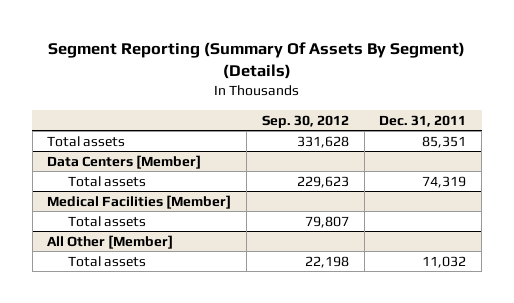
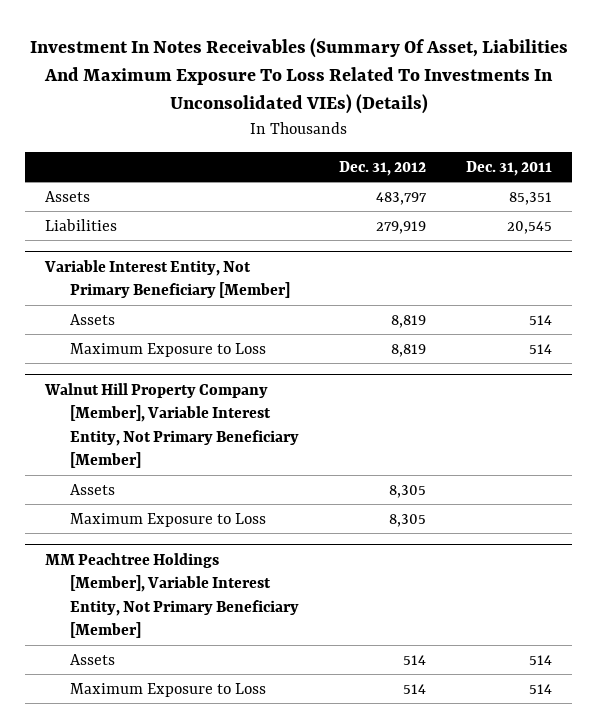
[47,42,465,80] Segment Reporting (Summary Of Assets By Segment) (Details) -> [29,38,568,115] Investment In Notes Receivables (Summary Of Asset, Liabilities And Maximum Exposure To Loss Related To Investments In Unconsolidated VIEs) (Details)
[261,114,349,128] Sep. 30, 2012 -> none
none -> [339,160,427,176] Dec. 31, 2012
[47,154,202,169] Data Centers [Member] -> none
[47,194,232,209] Medical Facilities [Member] -> none
[47,234,174,249] All Other [Member] -> none
[47,135,126,147] Total assets -> [44,190,90,202] Assets
none -> [44,218,117,231] Liabilities
none -> [43,259,291,299] Variable Interest Entity, Not Primary Beneficiary [Member]
[68,175,147,187] Total assets -> [70,313,116,325] Assets
[422,175,467,188] 74,319 -> [529,314,553,325] 514
none -> [70,342,267,357] Maximum Exposure to Loss
none -> [43,382,300,469] Walnut Hill Property Company [Member], Variable Interest Entity, Not Primary Beneficiary [Member]
[68,215,147,227] Total assets -> [70,483,116,495] Assets
none -> [70,512,267,527] Maximum Exposure to Loss
none -> [44,552,300,639] MM Peachtree Holdings [Member], Variable Interest Entity, Not Primary Beneficiary [Member]
[68,255,147,267] Total assets -> [70,653,116,665] Assets
[422,255,467,268] 11,032 -> [529,654,553,665] 514
none -> [70,682,267,697] Maximum Exposure to Loss

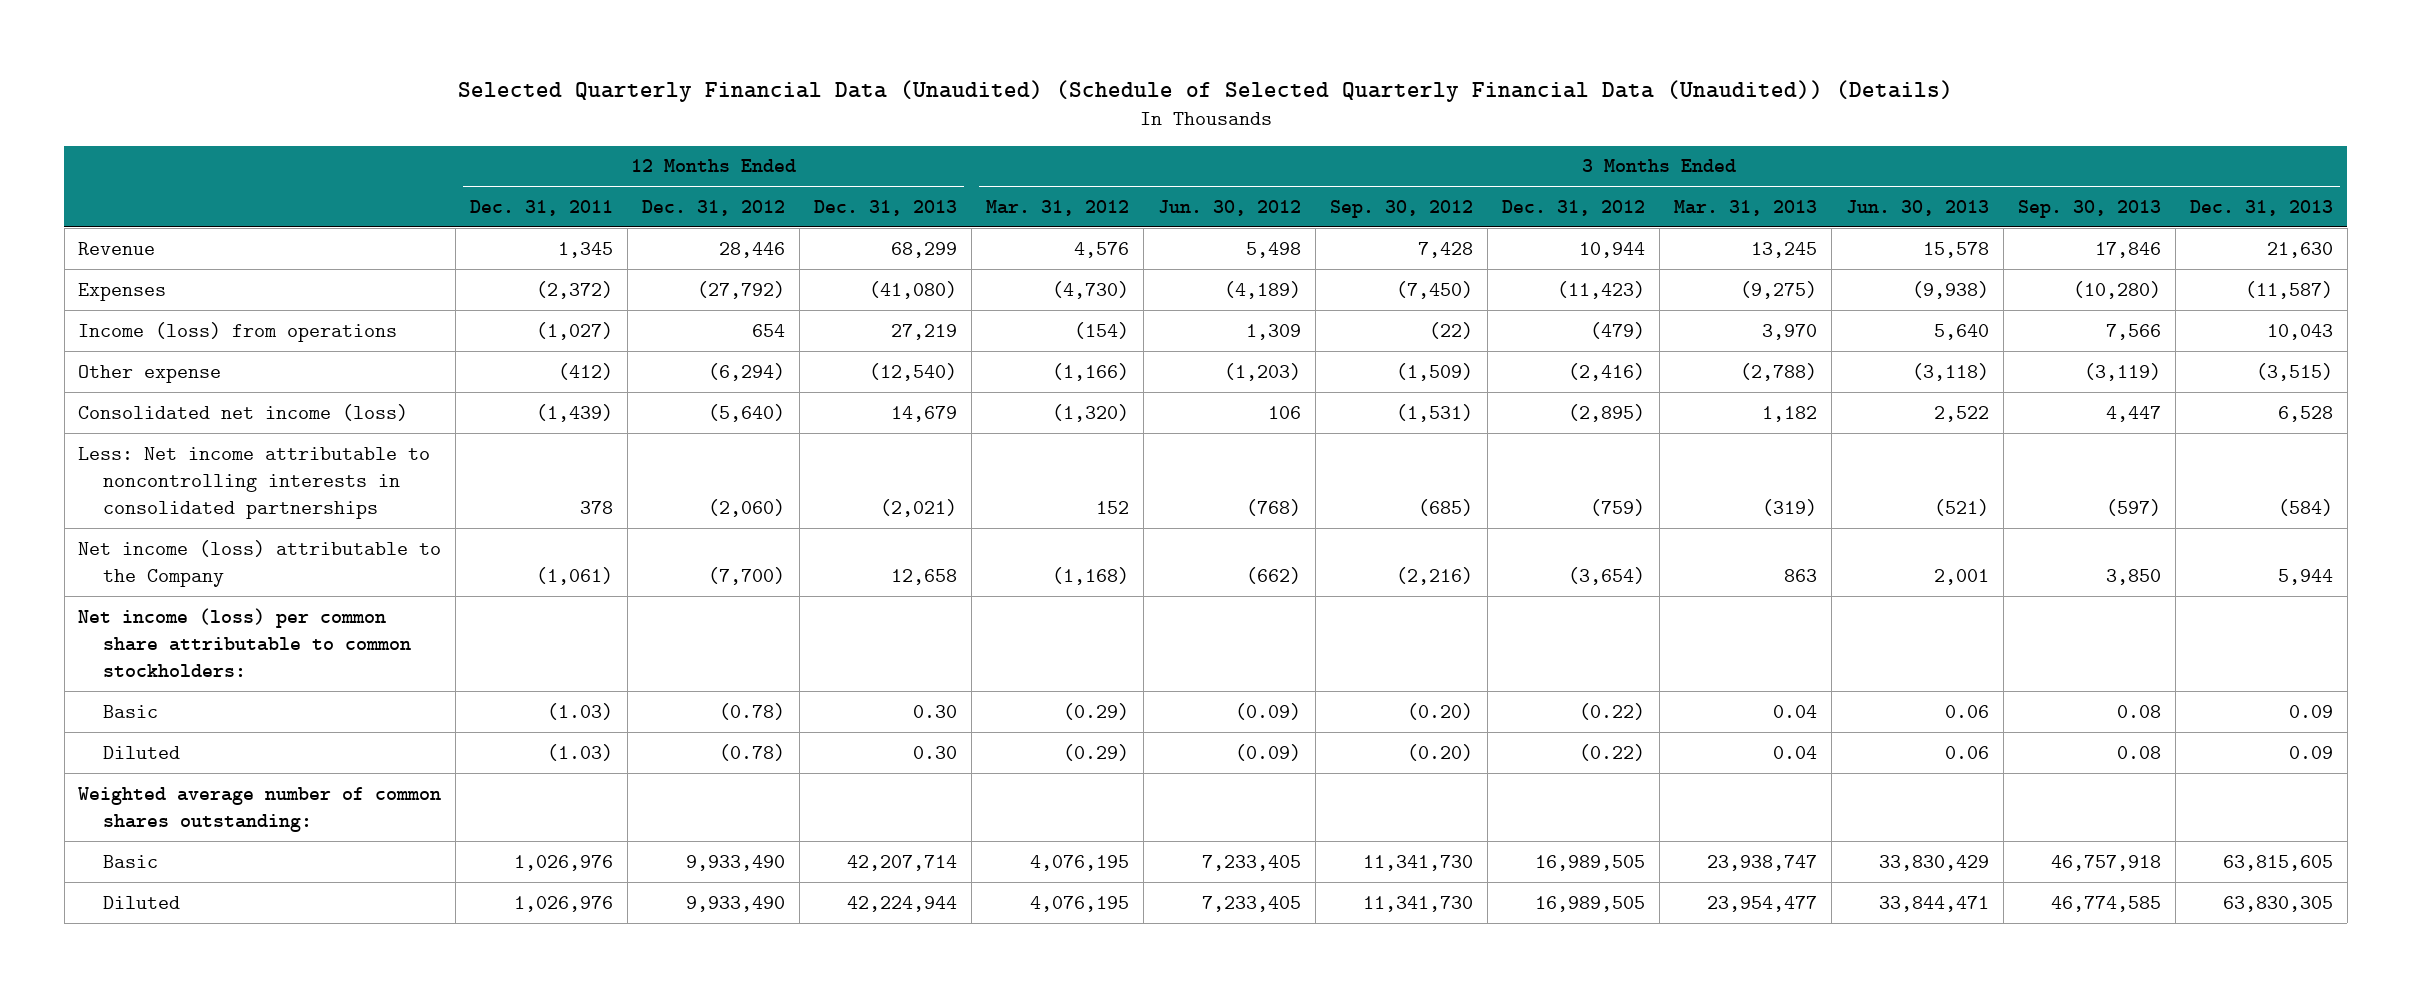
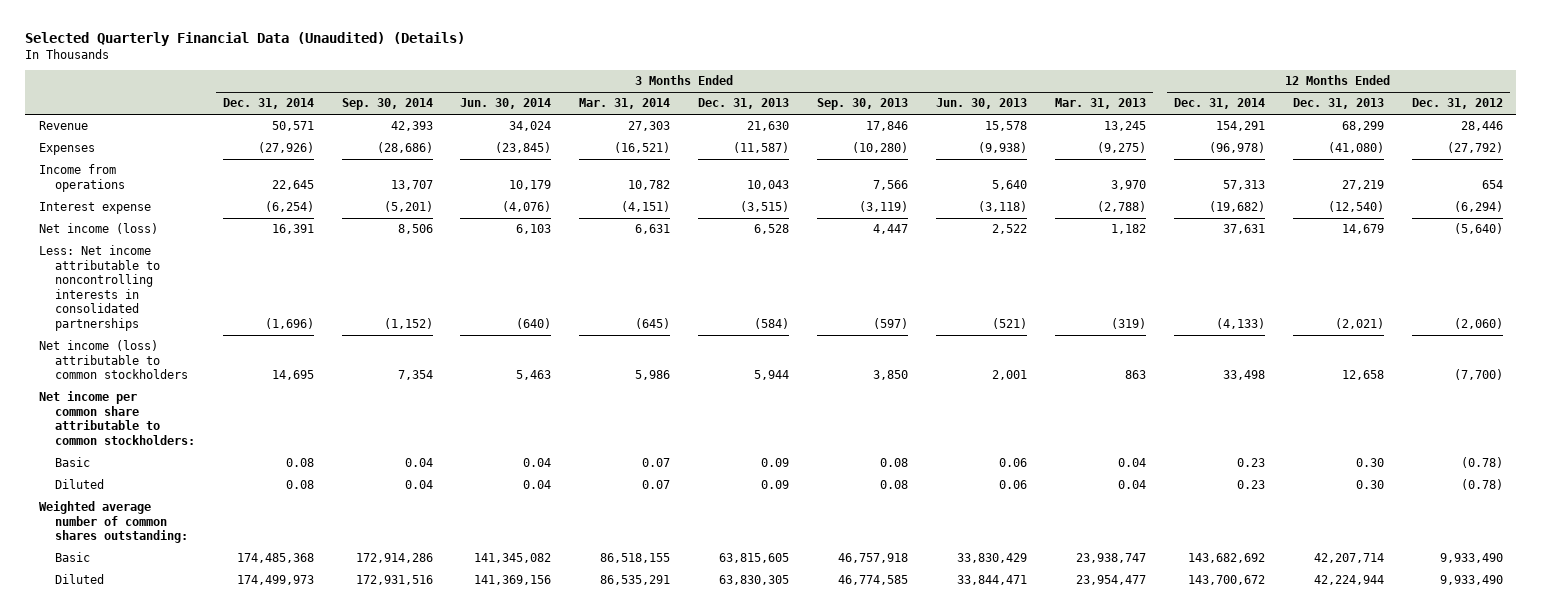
[457,79,1953,102] Selected Quarterly Financial Data (Unaudited) (Schedule of Selected Quarterly Financial Data (Unaudited)) (Details) -> [25,31,466,46] Selected Quarterly Financial Data (Unaudited) (Details)
[470,200,614,217] Dec. 31, 2011 -> none
[986,200,1130,217] Mar. 31, 2012 -> none
[1158,200,1302,217] Jun. 30, 2012 -> none
[1330,200,1474,219] Sep. 30, 2012 -> none
[1501,200,1645,217] Dec. 31, 2012 -> none
none -> [222,98,314,110] Dec. 31, 2014
none -> [341,98,433,111] Sep. 30, 2014
none -> [460,98,552,110] Jun. 30, 2014
none -> [579,98,671,110] Mar. 31, 2014
none -> [1173,98,1265,110] Dec. 31, 2014
[78,321,398,342] Income (loss) from operations -> [38,164,125,192] Income from operations
[78,364,222,383] Other expense -> [38,202,151,215] Interest expense
[78,403,409,421] Consolidated net income (loss) -> [38,223,158,235] Net income (loss)
[78,539,442,587] Net income (loss) attributable to the Company -> [38,340,188,380] Net income (loss) attributable to common stockholders
[78,607,411,678] Net income (loss) per common share attributable to common stockholders: -> [38,391,195,445] Net income per common share attributable to common stockholders:

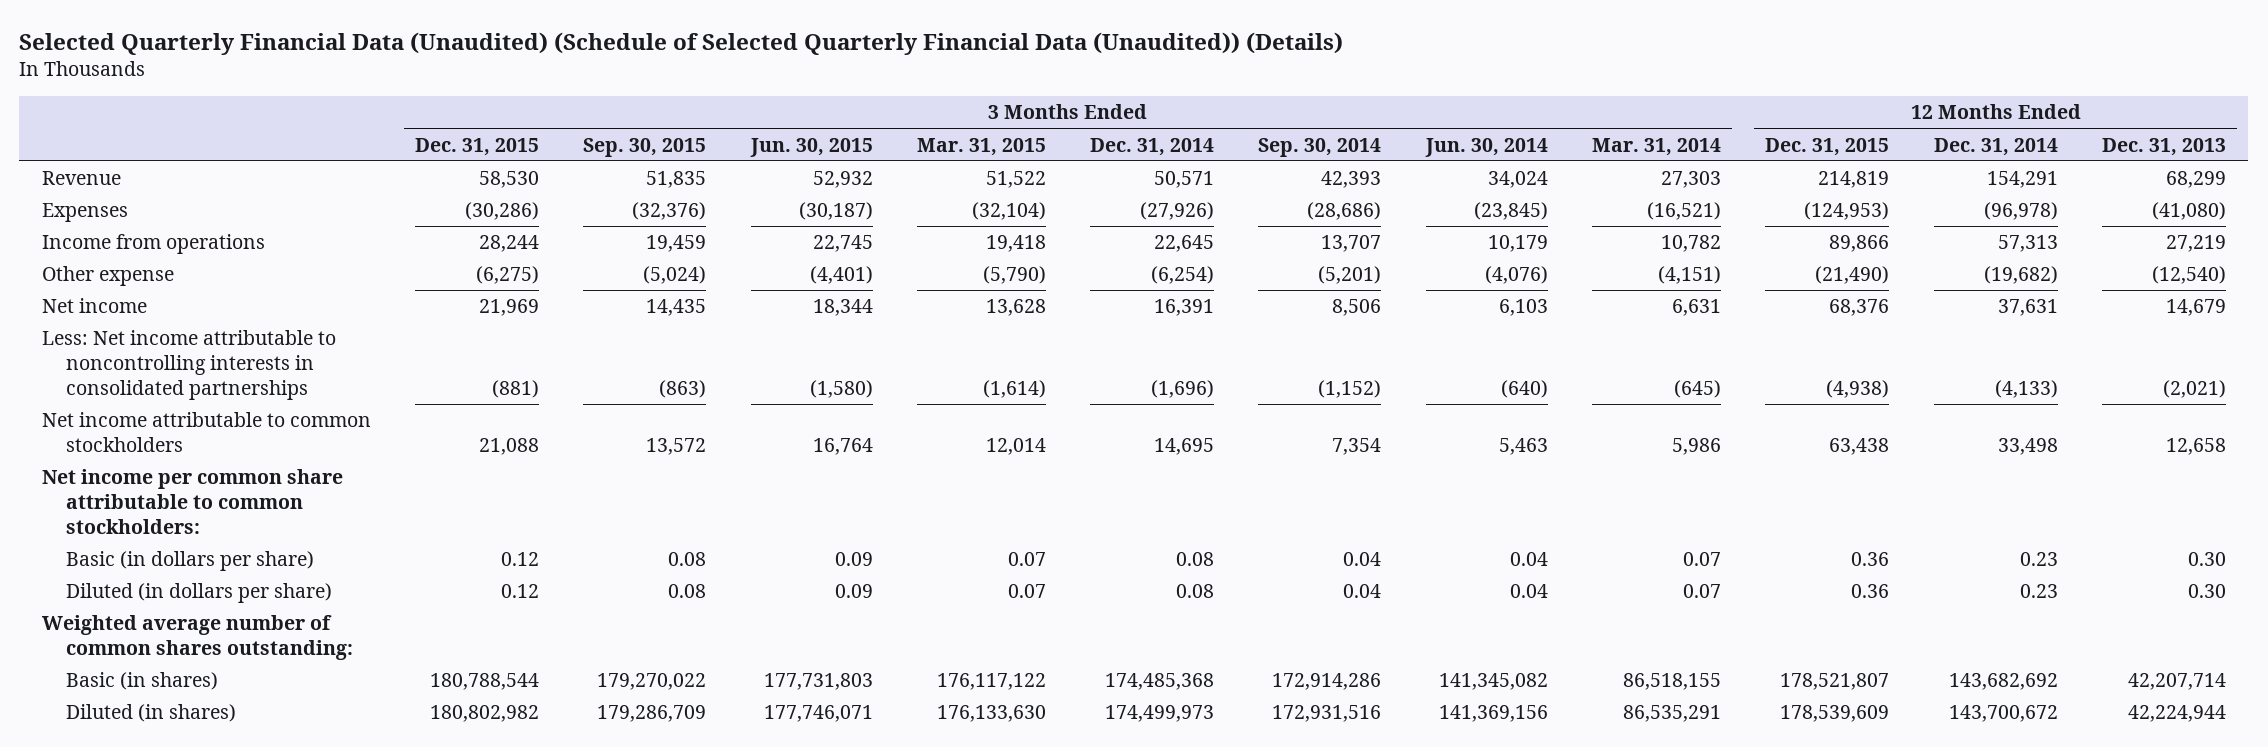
[25,31,466,46] Selected Quarterly Financial Data (Unaudited) (Details) -> [19,31,1344,55] Selected Quarterly Financial Data (Unaudited) (Schedule of Selected Quarterly Financial Data (Unaudited)) (Details)
[698,98,790,110] Dec. 31, 2013 -> none
[817,98,909,111] Sep. 30, 2013 -> none
[935,98,1027,110] Jun. 30, 2013 -> none
[1054,98,1146,110] Mar. 31, 2013 -> none
[1411,98,1503,110] Dec. 31, 2012 -> none
none -> [414,137,539,156] Dec. 31, 2015
none -> [583,137,707,157] Sep. 30, 2015
none -> [749,137,873,157] Jun. 30, 2015
none -> [916,137,1046,156] Mar. 31, 2015
none -> [1765,137,1890,156] Dec. 31, 2015
[38,202,151,215] Interest expense -> [41,266,174,287] Other expense
[38,223,158,235] Net income (loss) -> [41,298,147,314] Net income
[38,340,188,380] Net income (loss) attributable to common stockholders -> [41,412,371,453] Net income attributable to common stockholders
[54,457,90,468] Basic -> [65,551,314,572] Basic (in dollars per share)
[54,479,104,490] Diluted -> [65,583,332,604] Diluted (in dollars per share)
[54,552,90,563] Basic -> [65,672,218,691] Basic (in shares)
[54,574,104,585] Diluted -> [65,704,236,723] Diluted (in shares)

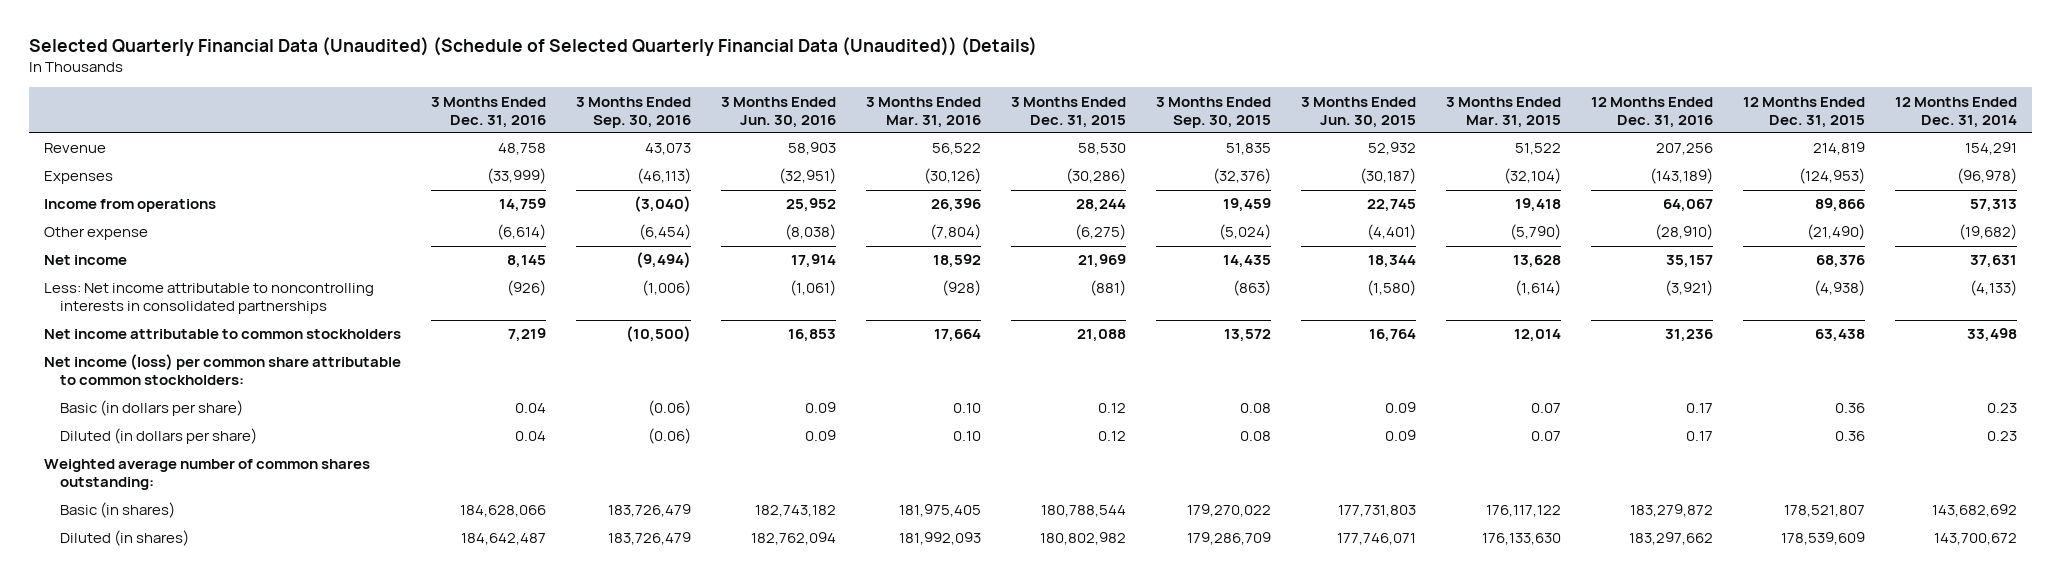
[1090,137,1215,156] Dec. 31, 2014 -> none
[1258,137,1382,157] Sep. 30, 2014 -> none
[1424,137,1548,157] Jun. 30, 2014 -> none
[1592,137,1722,156] Mar. 31, 2014 -> none
[2101,137,2226,156] Dec. 31, 2013 -> none
none -> [430,96,546,128] 3 Months Ended Dec. 31, 2016
none -> [575,96,691,128] 3 Months Ended Sep. 30, 2016
none -> [720,96,836,128] 3 Months Ended Jun. 30, 2016
none -> [865,96,981,128] 3 Months Ended Mar. 31, 2016
none -> [1590,96,1713,128] 12 Months Ended Dec. 31, 2016
[41,469,343,535] Net income per common share attributable to common stockholders: -> [43,354,401,386] Net income (loss) per common share attributable to common stockholders:

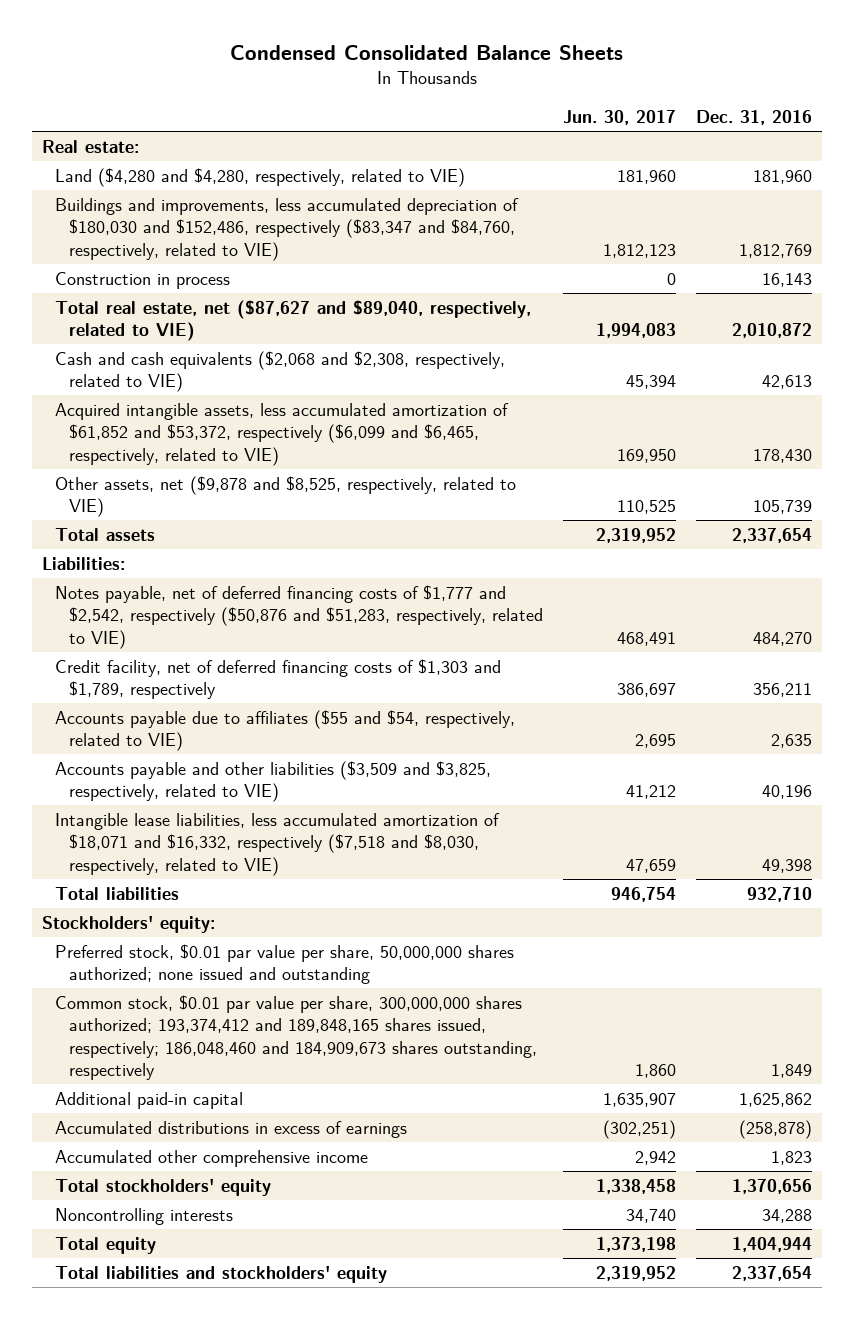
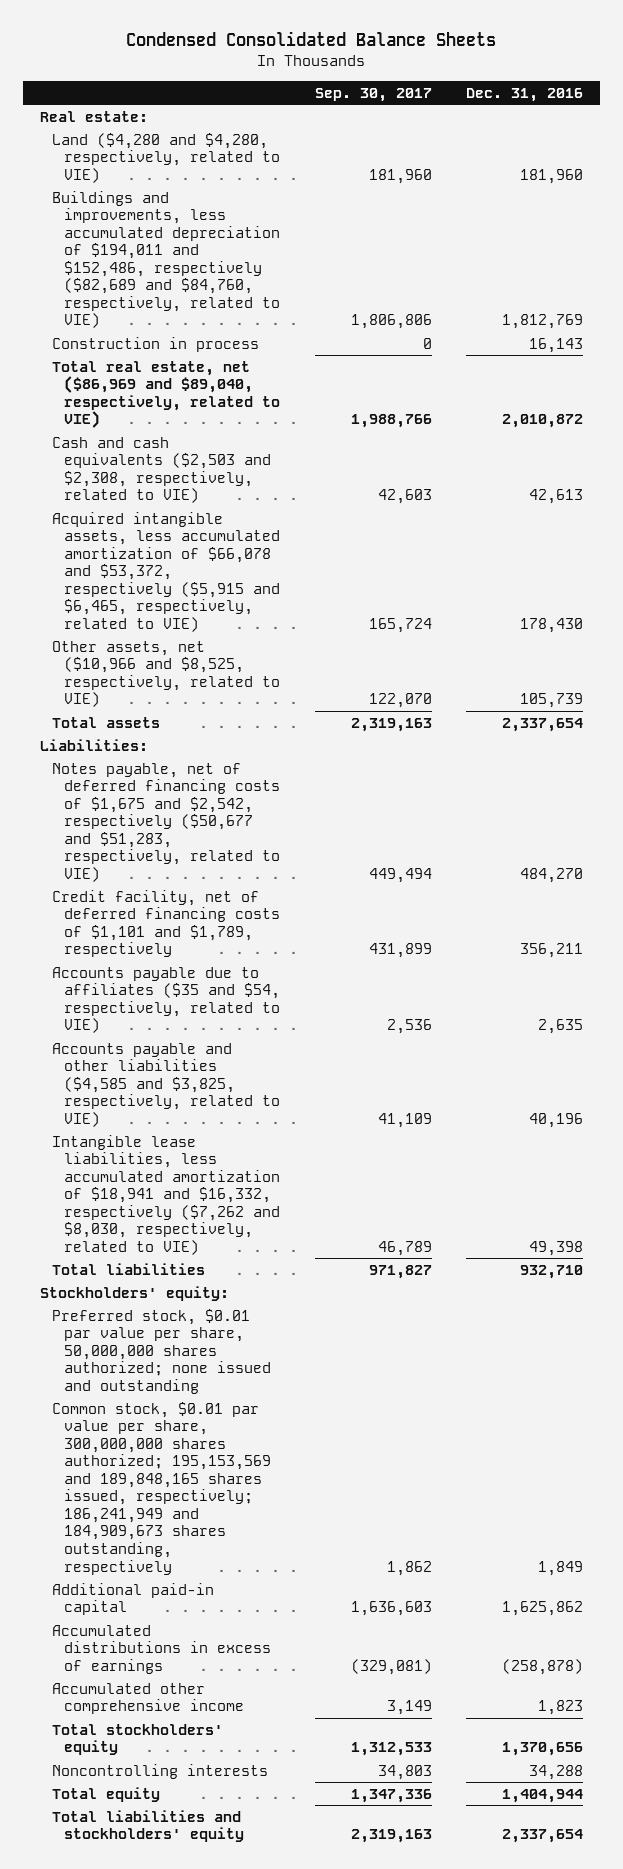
[563,110,677,126] Jun. 30, 2017 -> none
none -> [314,88,432,103] Sep. 30, 2017
[55,197,520,261] Buildings and improvements, less accumulated depreciation of $180,030 and $152,486, respectively ($83,347 and $84,760, respectively, related to VIE) -> [52,190,281,329] Buildings and improvements, less accumulated depreciation of $194,011 and $152,486, respectively ($82,689 and $84,760, respectively, related to VIE)
[55,299,532,342] Total real estate, net ($87,627 and $89,040, respectively, related to VIE) -> [52,360,281,429] Total real estate, net ($86,969 and $89,040, respectively, related to VIE)
[55,350,506,393] Cash and cash equivalents ($2,068 and $2,308, respectively, related to VIE) -> [52,436,272,504] Cash and cash equivalents ($2,503 and $2,308, respectively, related to VIE)
[55,402,510,466] Acquired intangible assets, less accumulated amortization of $61,852 and $53,372, respectively ($6,099 and $6,465, respectively, related to VIE) -> [52,511,281,632] Acquired intangible assets, less accumulated amortization of $66,078 and $53,372, respectively ($5,915 and $6,465, respectively, related to VIE)
[55,475,517,518] Other assets, net ($9,878 and $8,525, respectively, related to VIE) -> [52,640,281,708] Other assets, net ($10,966 and $8,525, respectively, related to VIE)
[55,584,544,649] Notes payable, net of deferred financing costs of $1,777 and $2,542, respectively ($50,876 and $51,283, respectively, related to VIE) -> [52,762,281,882] Notes payable, net of deferred financing costs of $1,675 and $2,542, respectively ($50,677 and $51,283, respectively, related to VIE)
[55,658,502,700] Credit facility, net of deferred financing costs of $1,303 and $1,789, respectively -> [52,889,281,958] Credit facility, net of deferred financing costs of $1,101 and $1,789, respectively
[55,709,516,752] Accounts payable due to affiliates ($55 and $54, respectively, related to VIE) -> [52,966,281,1034] Accounts payable due to affiliates ($35 and $54, respectively, related to VIE)
[55,760,492,803] Accounts payable and other liabilities ($3,509 and $3,825, respectively, related to VIE) -> [52,1042,281,1127] Accounts payable and other liabilities ($4,585 and $3,825, respectively, related to VIE)
[55,812,501,876] Intangible lease liabilities, less accumulated amortization of $18,071 and $16,332, respectively ($7,518 and $8,030, respectively, related to VIE) -> [52,1134,281,1255] Intangible lease liabilities, less accumulated amortization of $18,941 and $16,332, respectively ($7,262 and $8,030, respectively, related to VIE)
[55,994,538,1081] Common stock, $0.01 par value per share, 300,000,000 shares authorized; 193,374,412 and 189,848,165 shares issued, respectively; 186,048,460 and 184,909,673 shares outstanding, respectively -> [52,1401,272,1575] Common stock, $0.01 par value per share, 300,000,000 shares authorized; 195,153,569 and 189,848,165 shares issued, respectively; 186,241,949 and 184,909,673 shares outstanding, respectively

